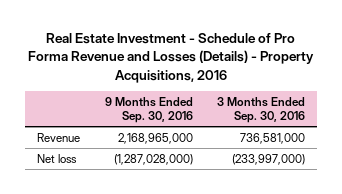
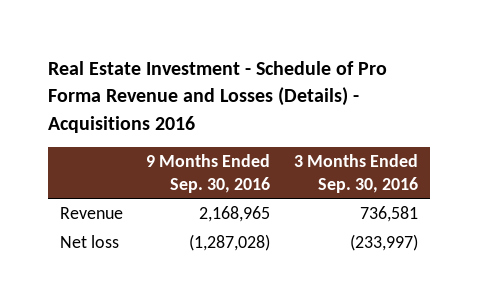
[28,33,315,83] Real Estate Investment - Schedule of Pro Forma Revenue and Losses (Details) - Property Acquisitions, 2016 -> [47,61,387,133] Real Estate Investment - Schedule of Pro Forma Revenue and Losses (Details) - Acquisitions 2016
[117,132,193,144] 2,168,965,000 -> [199,205,271,222] 2,168,965
[239,132,305,144] 736,581,000 -> [360,205,419,222] 736,581
[113,153,193,165] (1,287,028,000) -> [189,233,271,251] (1,287,028)
[231,153,305,165] (233,997,000) -> [350,233,419,251] (233,997)

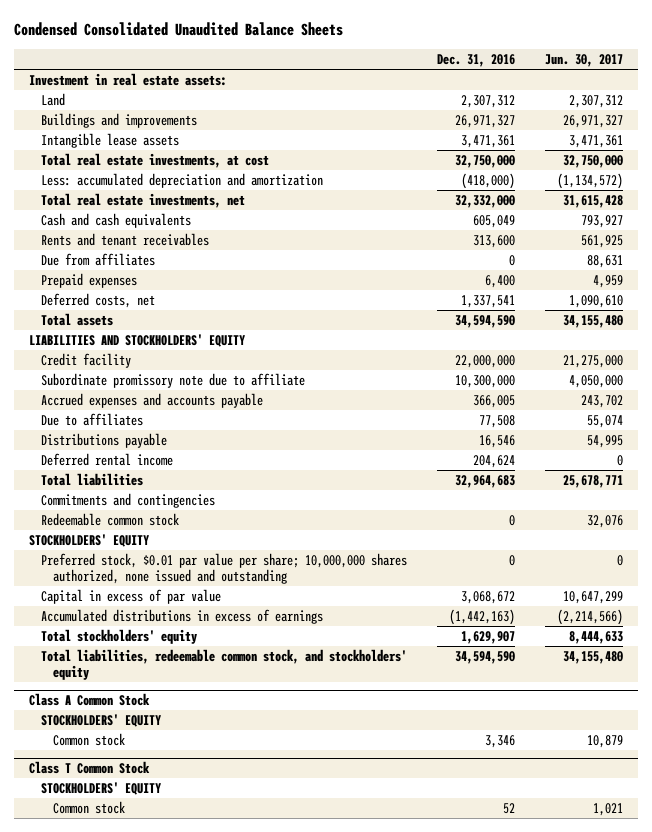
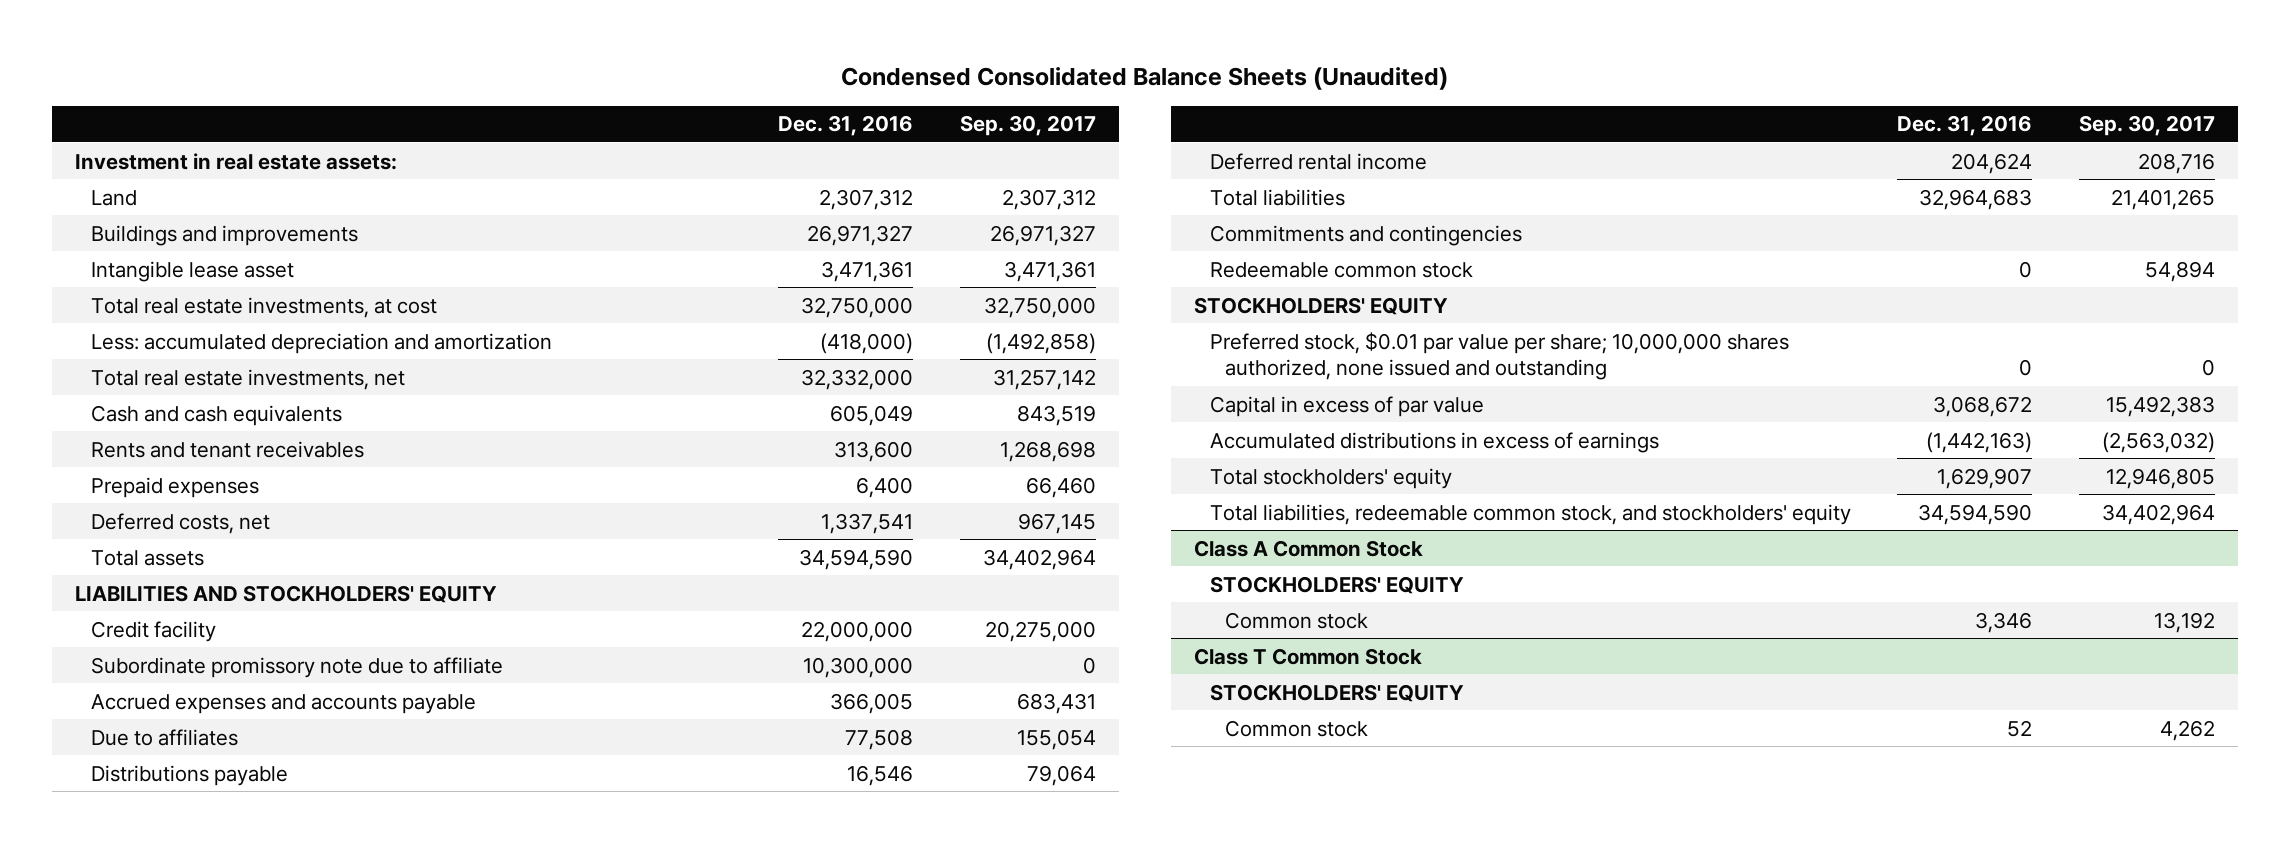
[14,22,344,37] Condensed Consolidated Unaudited Balance Sheets -> [841,66,1449,90] Condensed Consolidated Balance Sheets (Unaudited)
[544,53,623,67] Jun. 30, 2017 -> none
none -> [959,115,1096,137] Sep. 30, 2017
[41,132,180,148] Intangible lease assets -> [90,260,294,282] Intangible lease asset
[41,252,156,266] Due from affiliates -> none

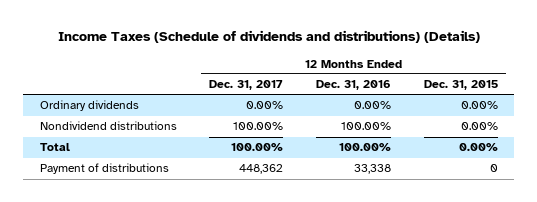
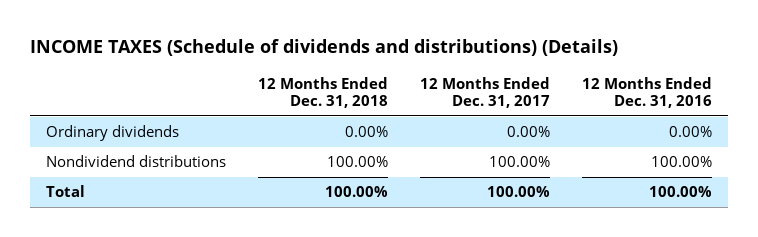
[57,30,480,44] Income Taxes (Schedule of dividends and distributions) (Details) -> [30,39,619,57] INCOME TAXES (Schedule of dividends and distributions) (Details)
[423,80,498,91] Dec. 31, 2015 -> none
none -> [258,76,389,109] 12 Months Ended Dec. 31, 2018
[39,163,169,175] Payment of distributions -> none

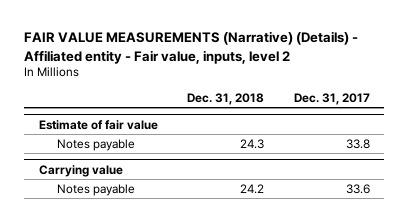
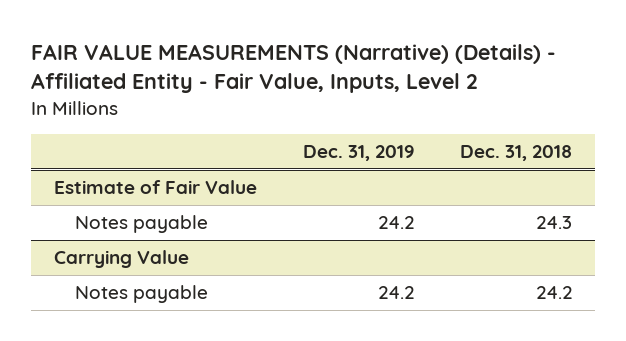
[23,31,358,64] FAIR VALUE MEASUREMENTS (Narrative) (Details) - Affiliated entity - Fair value, inputs, level 2 -> [30,44,556,94] FAIR VALUE MEASUREMENTS (Narrative) (Details) - Affiliated Entity - Fair Value, Inputs, Level 2
[293,93,370,106] Dec. 31, 2017 -> none
none -> [303,144,415,161] Dec. 31, 2019
[38,119,158,130] Estimate of fair value -> [53,180,257,195] Estimate of Fair Value
[38,164,123,177] Carrying value -> [53,250,189,269] Carrying Value

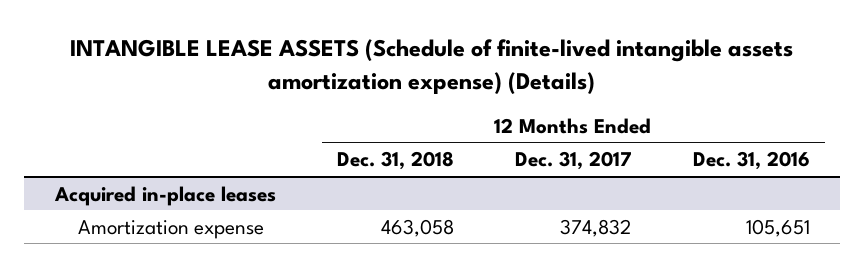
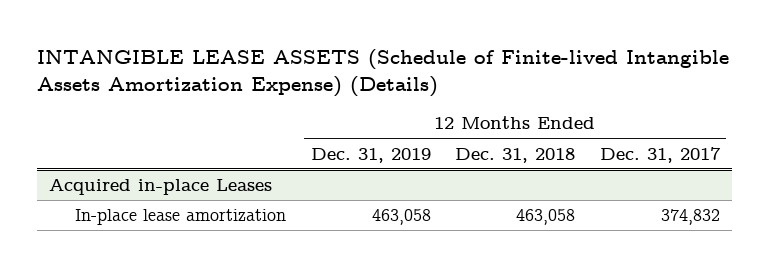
[70,39,794,94] INTANGIBLE LEASE ASSETS (Schedule of finite-lived intangible assets amortization expense) (Details) -> [37,48,730,97] INTANGIBLE LEASE ASSETS (Schedule of Finite-lived Intangible Assets Amortization Expense) (Details)
[692,151,810,171] Dec. 31, 2016 -> none
none -> [310,147,431,163] Dec. 31, 2019
[53,185,276,206] Acquired in-place leases -> [49,179,273,196] Acquired in-place Leases
[78,219,265,239] Amortization expense -> [75,209,287,226] In-place lease amortization

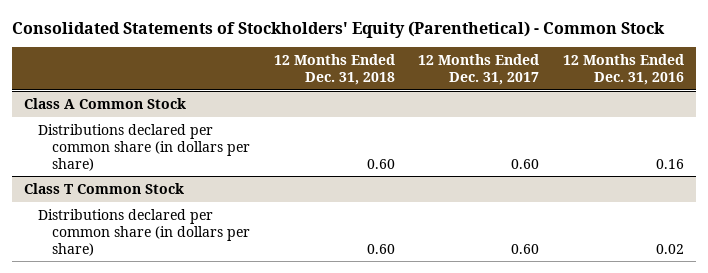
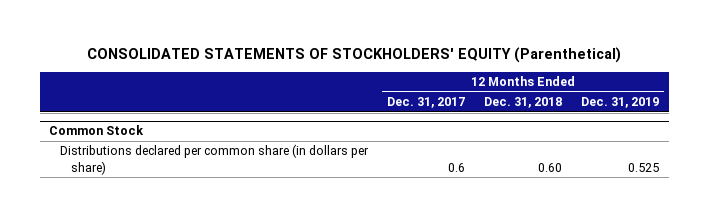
[12,20,666,38] Consolidated Statements of Stockholders' Equity (Parenthetical) - Common Stock -> [87,47,622,64] CONSOLIDATED STATEMENTS OF STOCKHOLDERS' EQUITY (Parenthetical)
[562,54,684,86] 12 Months Ended Dec. 31, 2016 -> none
none -> [581,97,660,109] Dec. 31, 2019
[23,182,184,194] Class T Common Stock -> none
[38,208,251,256] Distributions declared per common share (in dollars per share) -> none
[23,97,186,109] Class A Common Stock -> [49,125,145,136] Common Stock
[511,158,540,169] 0.60 -> [448,162,466,172] 0.6

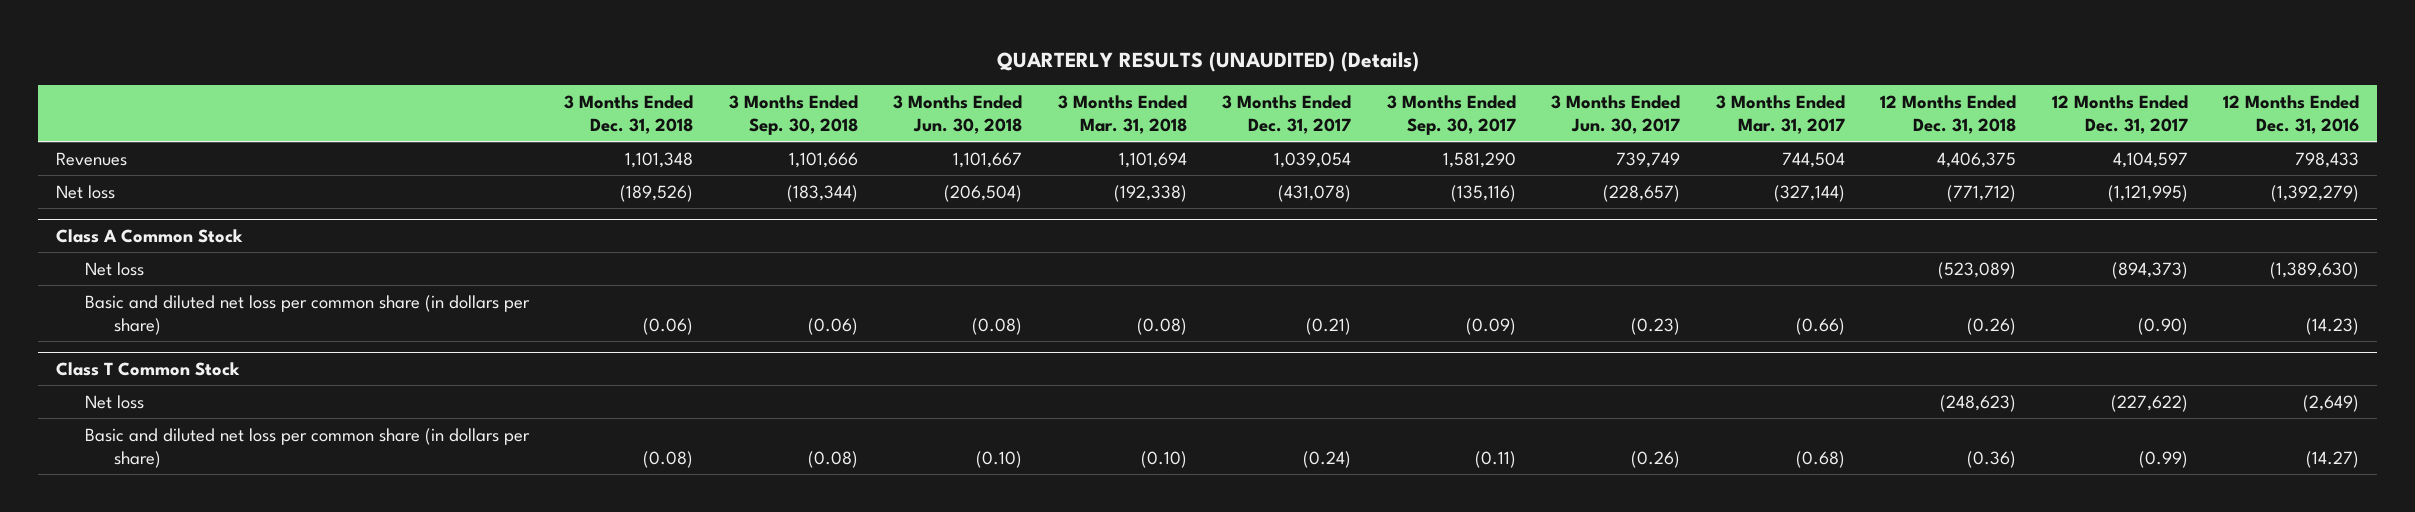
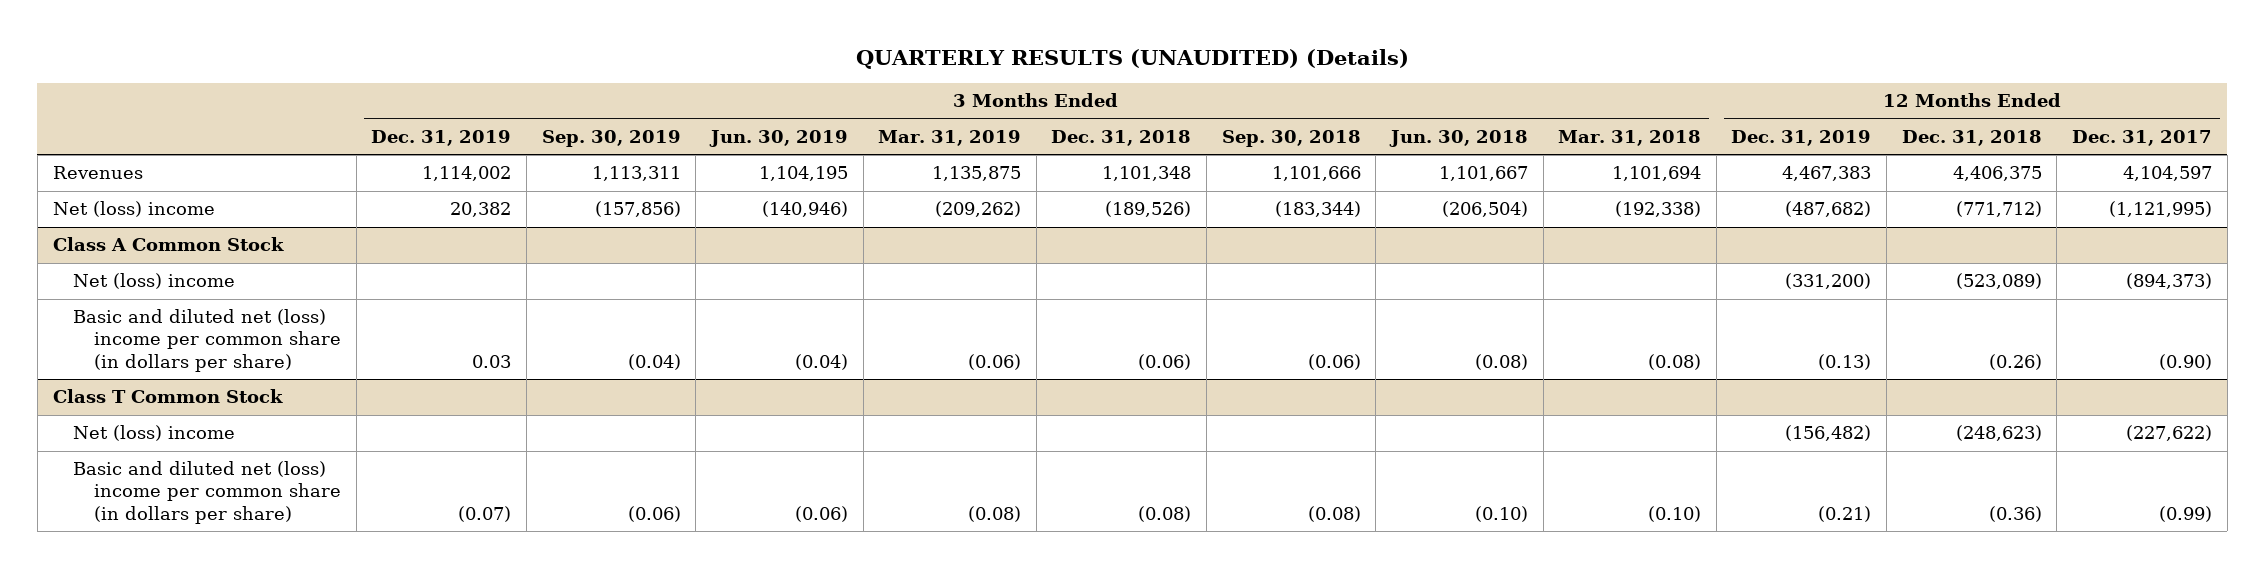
[1222,94,1352,135] 3 Months Ended Dec. 31, 2017 -> none
[1386,94,1516,136] 3 Months Ended Sep. 30, 2017 -> none
[1551,94,1681,135] 3 Months Ended Jun. 30, 2017 -> none
[1715,94,1845,135] 3 Months Ended Mar. 31, 2017 -> none
[2223,94,2360,135] 12 Months Ended Dec. 31, 2016 -> none
none -> [371,129,512,146] Dec. 31, 2019
none -> [541,129,681,147] Sep. 30, 2019
none -> [708,129,848,147] Jun. 30, 2019
none -> [878,129,1022,146] Mar. 31, 2019
none -> [1731,129,1872,146] Dec. 31, 2019
[55,184,115,199] Net loss -> [52,201,215,218] Net (loss) income
[84,261,144,276] Net loss -> [73,273,236,290] Net (loss) income
[84,294,530,335] Basic and diluted net loss per common share (in dollars per share) -> [73,309,342,372] Basic and diluted net (loss) income per common share (in dollars per share)
[84,394,144,409] Net loss -> [73,425,236,442] Net (loss) income
[84,427,530,468] Basic and diluted net loss per common share (in dollars per share) -> [73,461,342,524] Basic and diluted net (loss) income per common share (in dollars per share)

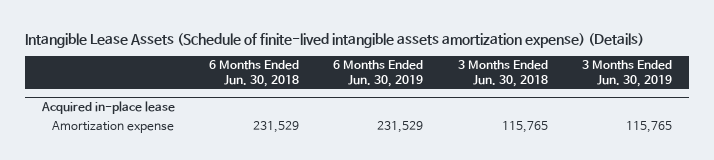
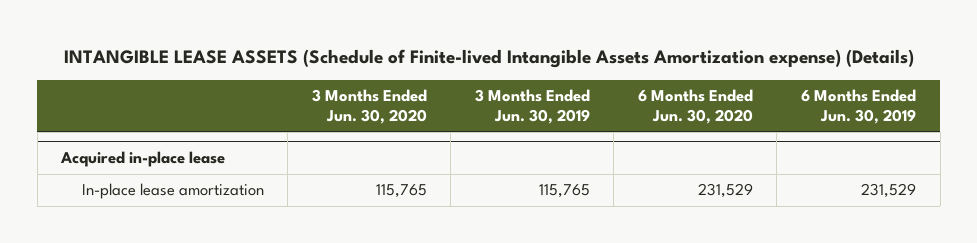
[24,32,644,48] Intangible Lease Assets (Schedule of finite-lived intangible assets amortization expense) (Details) -> [63,49,914,69] INTANGIBLE LEASE ASSETS (Schedule of Finite-lived Intangible Assets Amortization expense) (Details)
[209,60,300,87] 6 Months Ended Jun. 30, 2018 -> none
[457,60,548,87] 3 Months Ended Jun. 30, 2018 -> none
none -> [311,89,427,124] 3 Months Ended Jun. 30, 2020
none -> [637,89,753,124] 6 Months Ended Jun. 30, 2020
[52,120,175,133] Amortization expense -> [81,183,264,200] In-place lease amortization

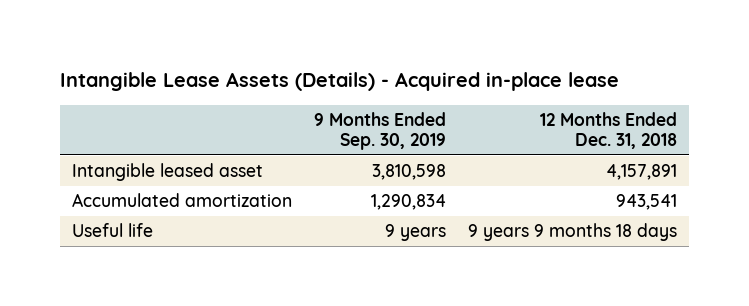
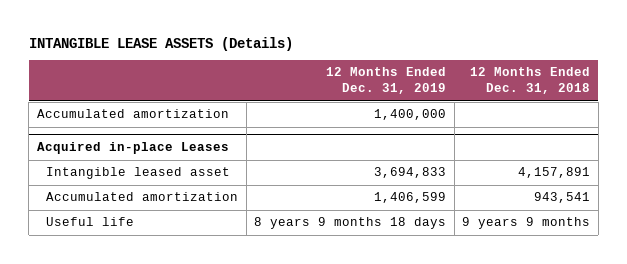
[60,72,620,92] Intangible Lease Assets (Details) - Acquired in-place lease -> [28,36,293,51] INTANGIBLE LEASE ASSETS (Details)
[314,111,447,151] 9 Months Ended Sep. 30, 2019 -> none
none -> [326,67,447,95] 12 Months Ended Dec. 31, 2019
none -> [36,109,229,119] Accumulated amortization
none -> [36,142,229,155] Acquired in-place Leases
[468,222,678,241] 9 years 9 months 18 days -> [462,217,591,230] 9 years 9 months

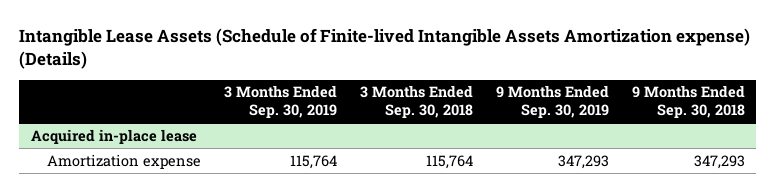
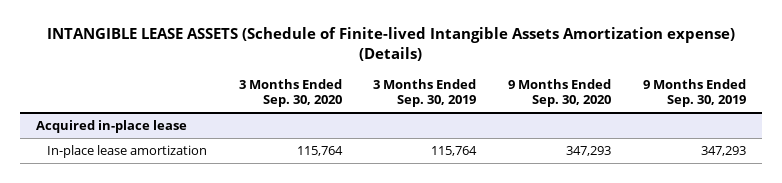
[19,28,751,69] Intangible Lease Assets (Schedule of Finite-lived Intangible Assets Amortization expense) (Details) -> [46,27,735,62] INTANGIBLE LEASE ASSETS (Schedule of Finite-lived Intangible Assets Amortization expense) (Details)
[360,85,474,119] 3 Months Ended Sep. 30, 2018 -> none
[631,85,745,119] 9 Months Ended Sep. 30, 2018 -> none
none -> [238,78,342,108] 3 Months Ended Sep. 30, 2020
none -> [508,78,612,108] 9 Months Ended Sep. 30, 2020
[47,153,202,169] Amortization expense -> [46,145,207,159] In-place lease amortization

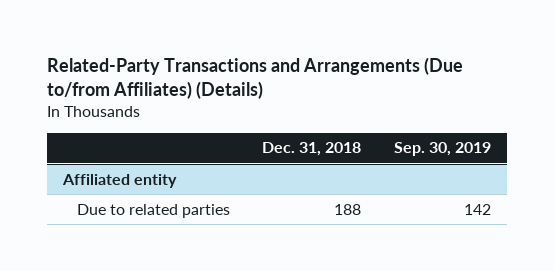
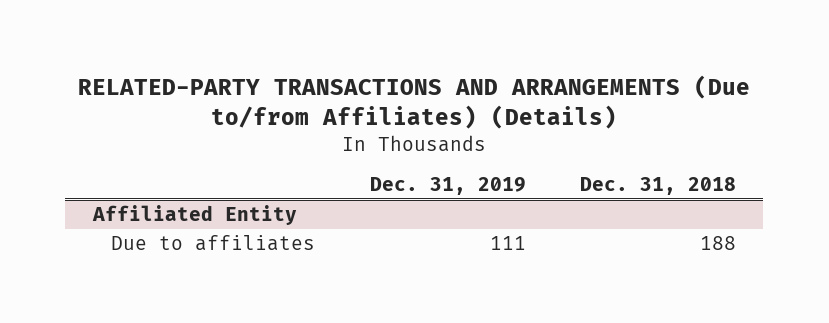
[47,56,464,99] Related-Party Transactions and Arrangements (Due to/from Affiliates) (Details) -> [78,75,751,130] RELATED-PARTY TRANSACTIONS AND ARRANGEMENTS (Due to/from Affiliates) (Details)
[393,142,491,157] Sep. 30, 2019 -> none
none -> [369,177,526,196] Dec. 31, 2019
[62,173,178,188] Affiliated entity -> [91,205,297,226] Affiliated Entity
[76,203,230,218] Due to related parties -> [111,235,316,252] Due to affiliates

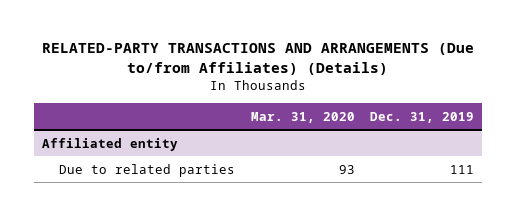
[580,177,737,196] Dec. 31, 2018 -> none
none -> [250,111,355,123] Mar. 31, 2020
[91,205,297,226] Affiliated Entity -> [41,137,178,151] Affiliated entity
[111,235,316,252] Due to affiliates -> [59,163,236,177] Due to related parties

